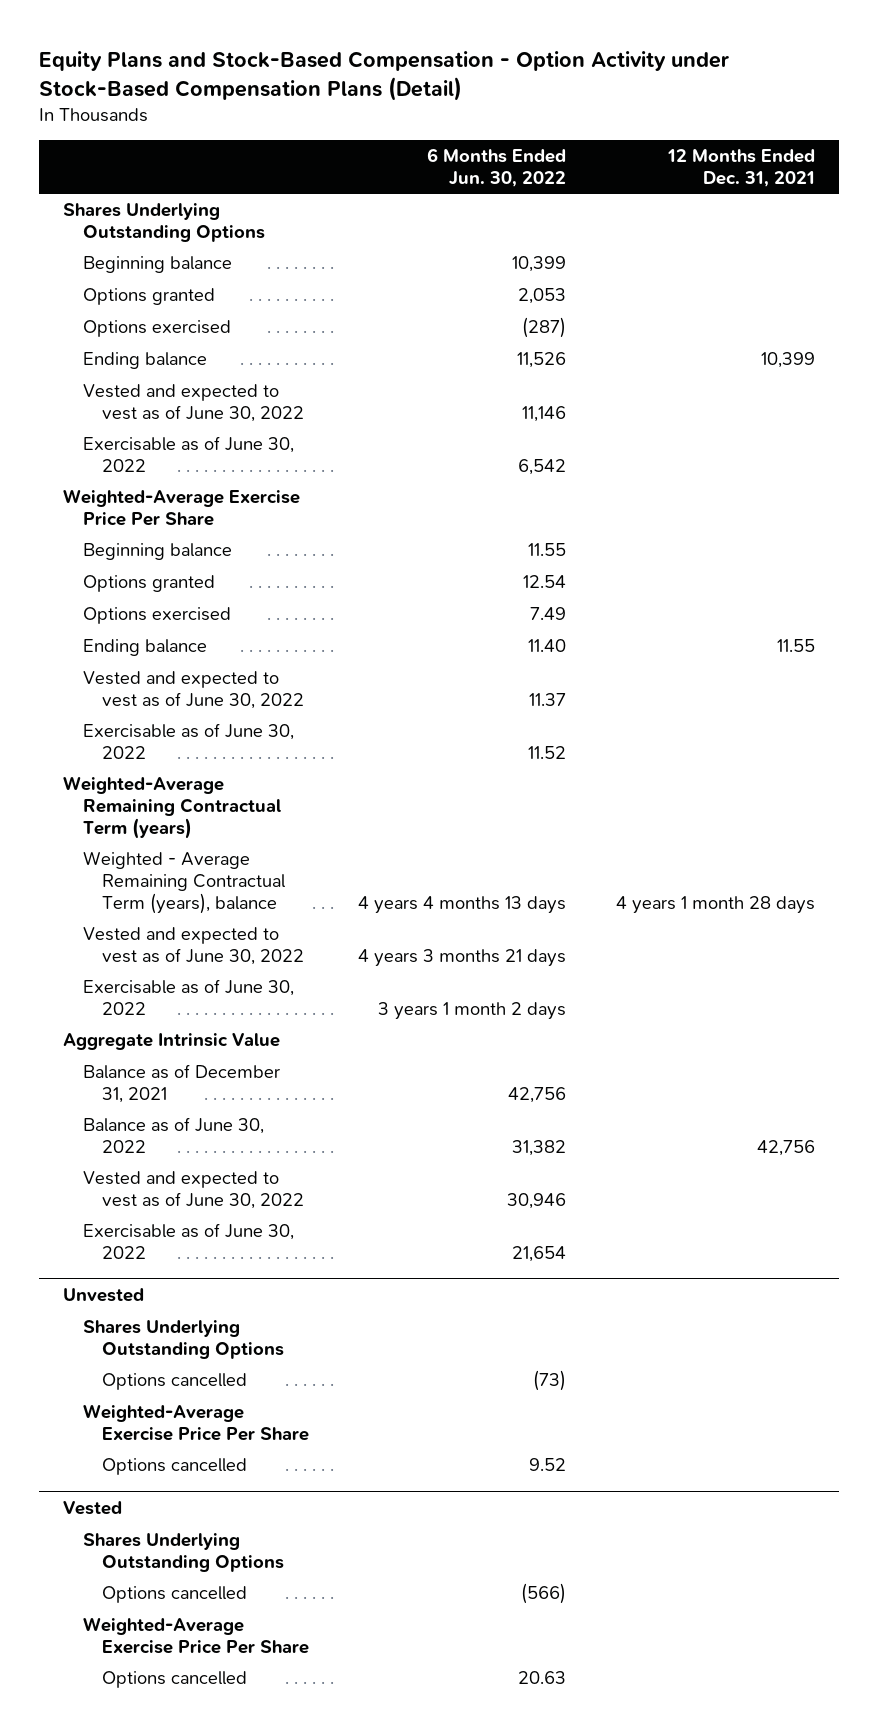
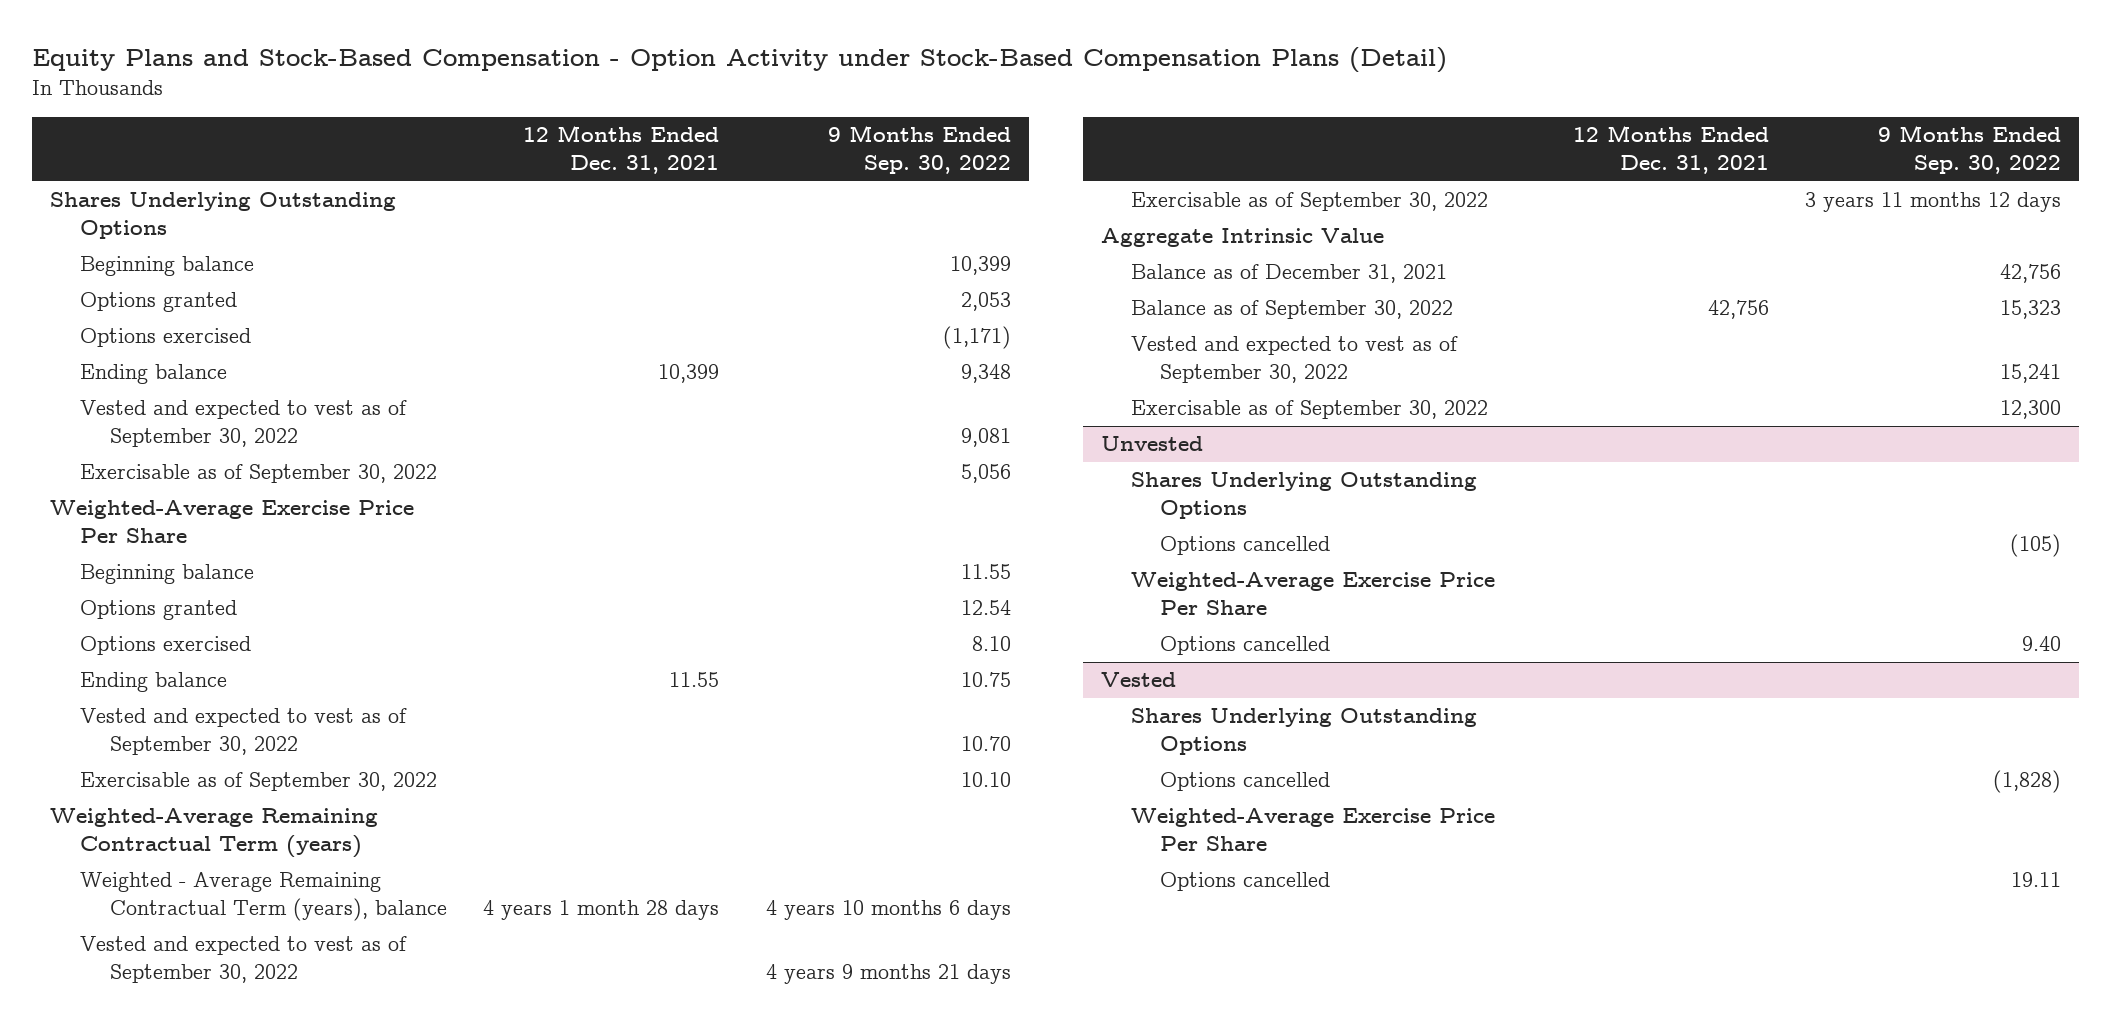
[427,147,567,187] 6 Months Ended Jun. 30, 2022 -> none
none -> [827,125,1011,175] 9 Months Ended Sep. 30, 2022
[82,384,305,422] Vested and expected to vest as of June 30, 2022 -> [80,400,408,448] Vested and expected to vest as of September 30, 2022
[82,436,294,472] Exercisable as of June 30, 2022 -> [80,464,438,484] Exercisable as of September 30, 2022
[82,671,305,709] Vested and expected to vest as of June 30, 2022 -> [80,708,408,756] Vested and expected to vest as of September 30, 2022
[82,723,294,759] Exercisable as of June 30, 2022 -> [80,772,438,792] Exercisable as of September 30, 2022
[82,927,305,965] Vested and expected to vest as of June 30, 2022 -> [80,936,408,984] Vested and expected to vest as of September 30, 2022
[82,979,294,1015] Exercisable as of June 30, 2022 -> [1130,192,1488,212] Exercisable as of September 30, 2022
[82,1117,264,1153] Balance as of June 30, 2022 -> [1130,300,1453,320] Balance as of September 30, 2022
[82,1171,305,1209] Vested and expected to vest as of June 30, 2022 -> [1130,336,1458,384] Vested and expected to vest as of September 30, 2022
[82,1223,294,1259] Exercisable as of June 30, 2022 -> [1130,400,1488,420] Exercisable as of September 30, 2022

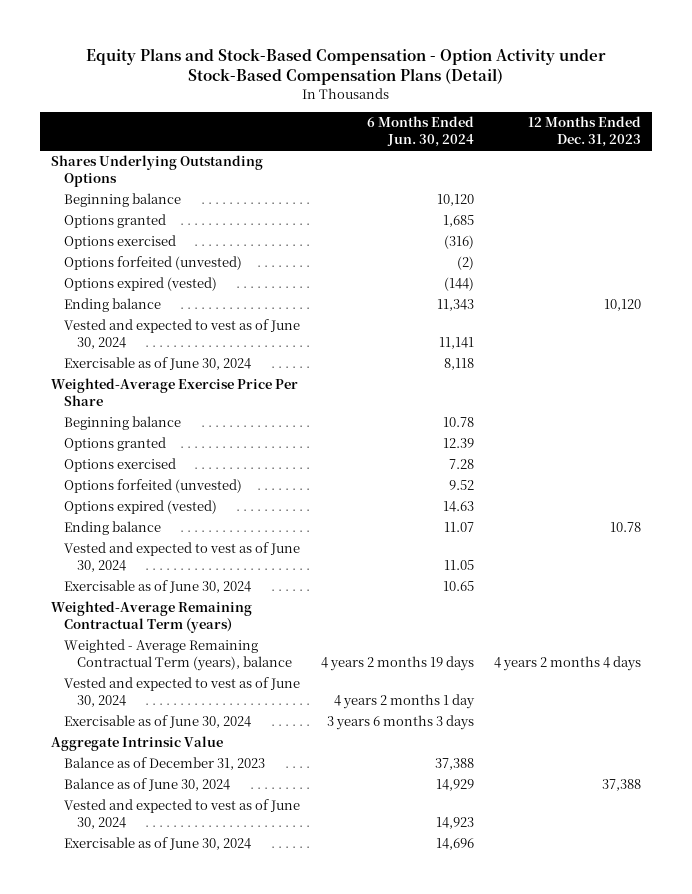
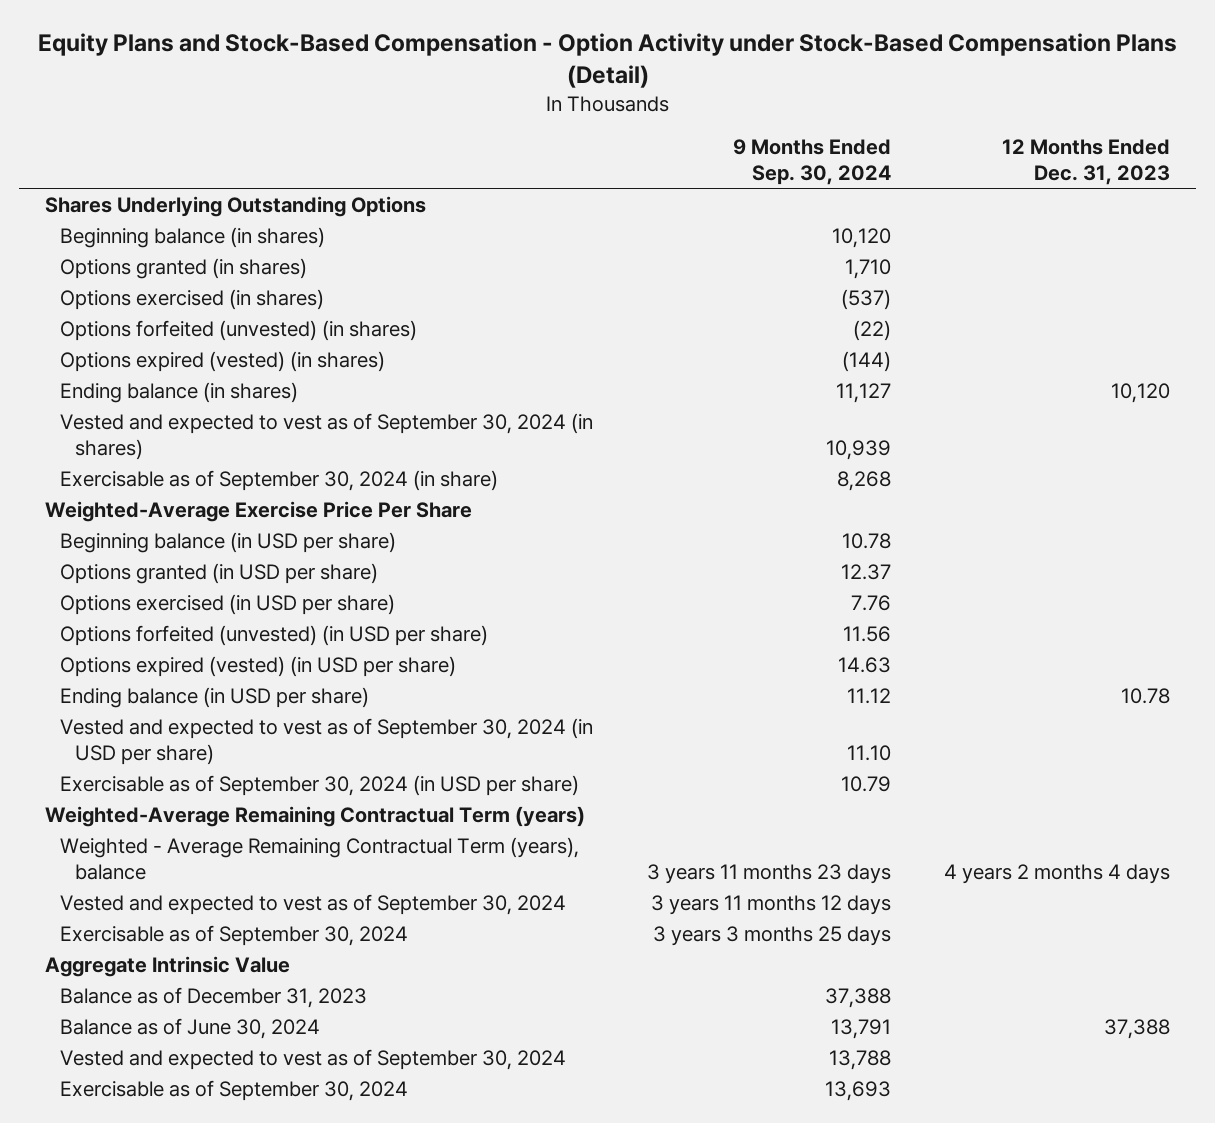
[366,116,474,148] 6 Months Ended Jun. 30, 2024 -> none
none -> [732,139,891,186] 9 Months Ended Sep. 30, 2024
[63,193,181,208] Beginning balance -> [60,226,326,248] Beginning balance (in shares)
[63,214,166,229] Options granted -> [60,257,308,279] Options granted (in shares)
[63,235,176,250] Options exercised -> [60,288,325,310] Options exercised (in shares)
[63,256,242,271] Options forfeited (unvested) -> [60,319,418,341] Options forfeited (unvested) (in shares)
[63,277,217,292] Options expired (vested) -> [60,350,386,372] Options expired (vested) (in shares)
[63,298,161,313] Ending balance -> [60,381,299,403] Ending balance (in shares)
[63,319,300,350] Vested and expected to vest as of June 30, 2024 -> [60,412,594,461] Vested and expected to vest as of September 30, 2024 (in shares)
[63,357,251,371] Exercisable as of June 30, 2024 -> [60,469,499,491] Exercisable as of September 30, 2024 (in share)
[63,416,181,431] Beginning balance -> [60,531,397,553] Beginning balance (in USD per share)
[63,437,166,452] Options granted -> [60,562,379,584] Options granted (in USD per share)
[63,458,176,473] Options exercised -> [60,593,396,615] Options exercised (in USD per share)
[63,479,242,494] Options forfeited (unvested) -> [60,624,489,646] Options forfeited (unvested) (in USD per share)
[63,500,217,515] Options expired (vested) -> [60,655,457,677] Options expired (vested) (in USD per share)
[63,521,161,536] Ending balance -> [60,686,370,708] Ending balance (in USD per share)
[63,542,300,573] Vested and expected to vest as of June 30, 2024 -> [60,717,594,766] Vested and expected to vest as of September 30, 2024 (in USD per share)
[63,580,251,594] Exercisable as of June 30, 2024 -> [60,774,580,796] Exercisable as of September 30, 2024 (in USD per share)
[63,677,300,708] Vested and expected to vest as of June 30, 2024 -> [60,893,567,915] Vested and expected to vest as of September 30, 2024
[63,715,251,729] Exercisable as of June 30, 2024 -> [60,924,409,946] Exercisable as of September 30, 2024
[63,799,300,830] Vested and expected to vest as of June 30, 2024 -> [60,1048,567,1070] Vested and expected to vest as of September 30, 2024
[63,837,251,851] Exercisable as of June 30, 2024 -> [60,1079,409,1101] Exercisable as of September 30, 2024

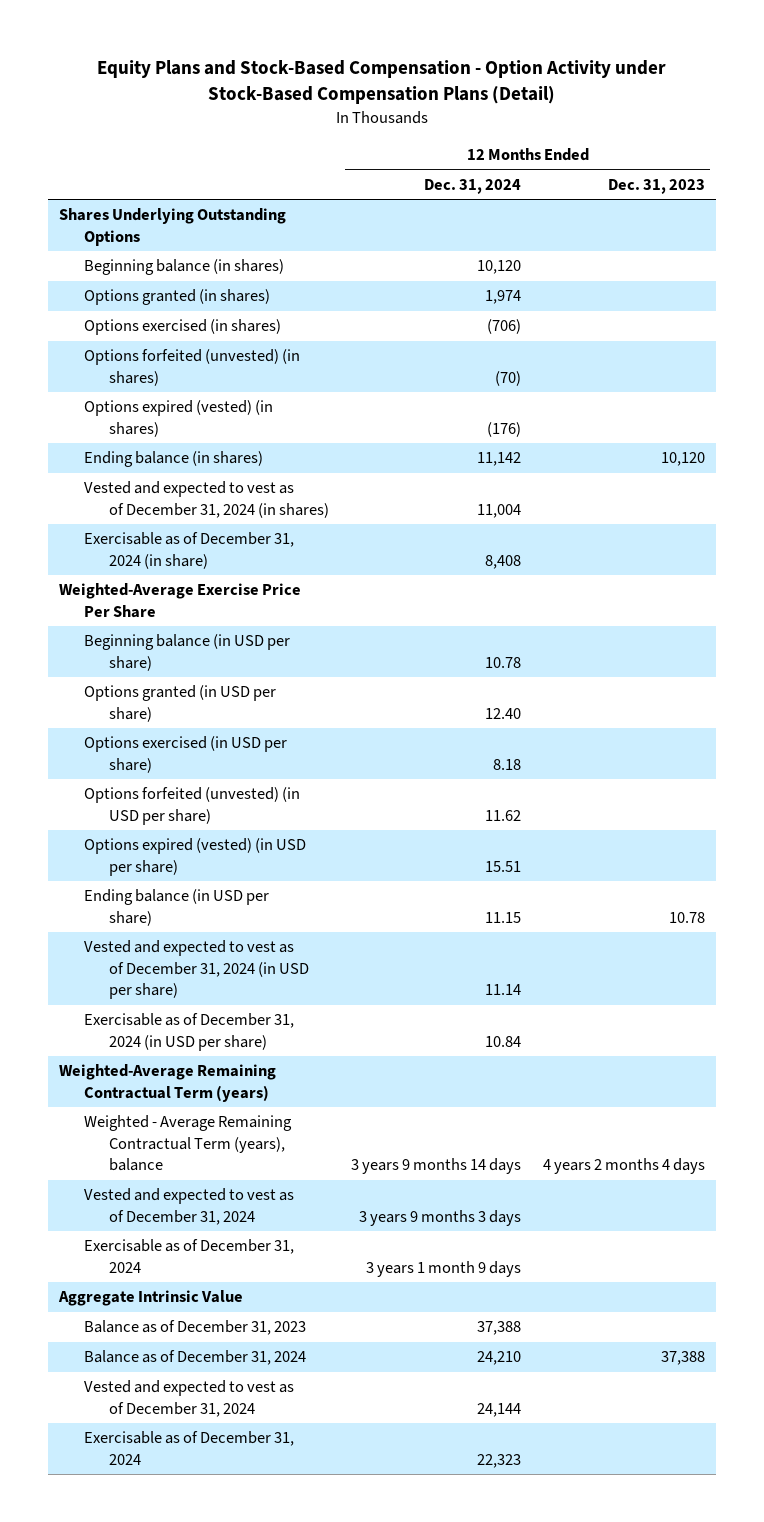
[732,139,891,186] 9 Months Ended Sep. 30, 2024 -> none
none -> [423,178,521,194] Dec. 31, 2024
[60,412,594,461] Vested and expected to vest as of September 30, 2024 (in shares) -> [83,481,329,518] Vested and expected to vest as of December 31, 2024 (in shares)
[60,469,499,491] Exercisable as of September 30, 2024 (in share) -> [83,532,294,569] Exercisable as of December 31, 2024 (in share)
[60,717,594,766] Vested and expected to vest as of September 30, 2024 (in USD per share) -> [83,940,309,1000] Vested and expected to vest as of December 31, 2024 (in USD per share)
[60,774,580,796] Exercisable as of September 30, 2024 (in USD per share) -> [83,1013,294,1051] Exercisable as of December 31, 2024 (in USD per share)
[60,893,567,915] Vested and expected to vest as of September 30, 2024 -> [83,1188,294,1225] Vested and expected to vest as of December 31, 2024
[60,924,409,946] Exercisable as of September 30, 2024 -> [83,1239,294,1273] Exercisable as of December 31, 2024
[60,1017,321,1039] Balance as of June 30, 2024 -> [83,1350,306,1366] Balance as of December 31, 2024
[60,1048,567,1070] Vested and expected to vest as of September 30, 2024 -> [83,1380,294,1417] Vested and expected to vest as of December 31, 2024
[60,1079,409,1101] Exercisable as of September 30, 2024 -> [83,1431,294,1465] Exercisable as of December 31, 2024

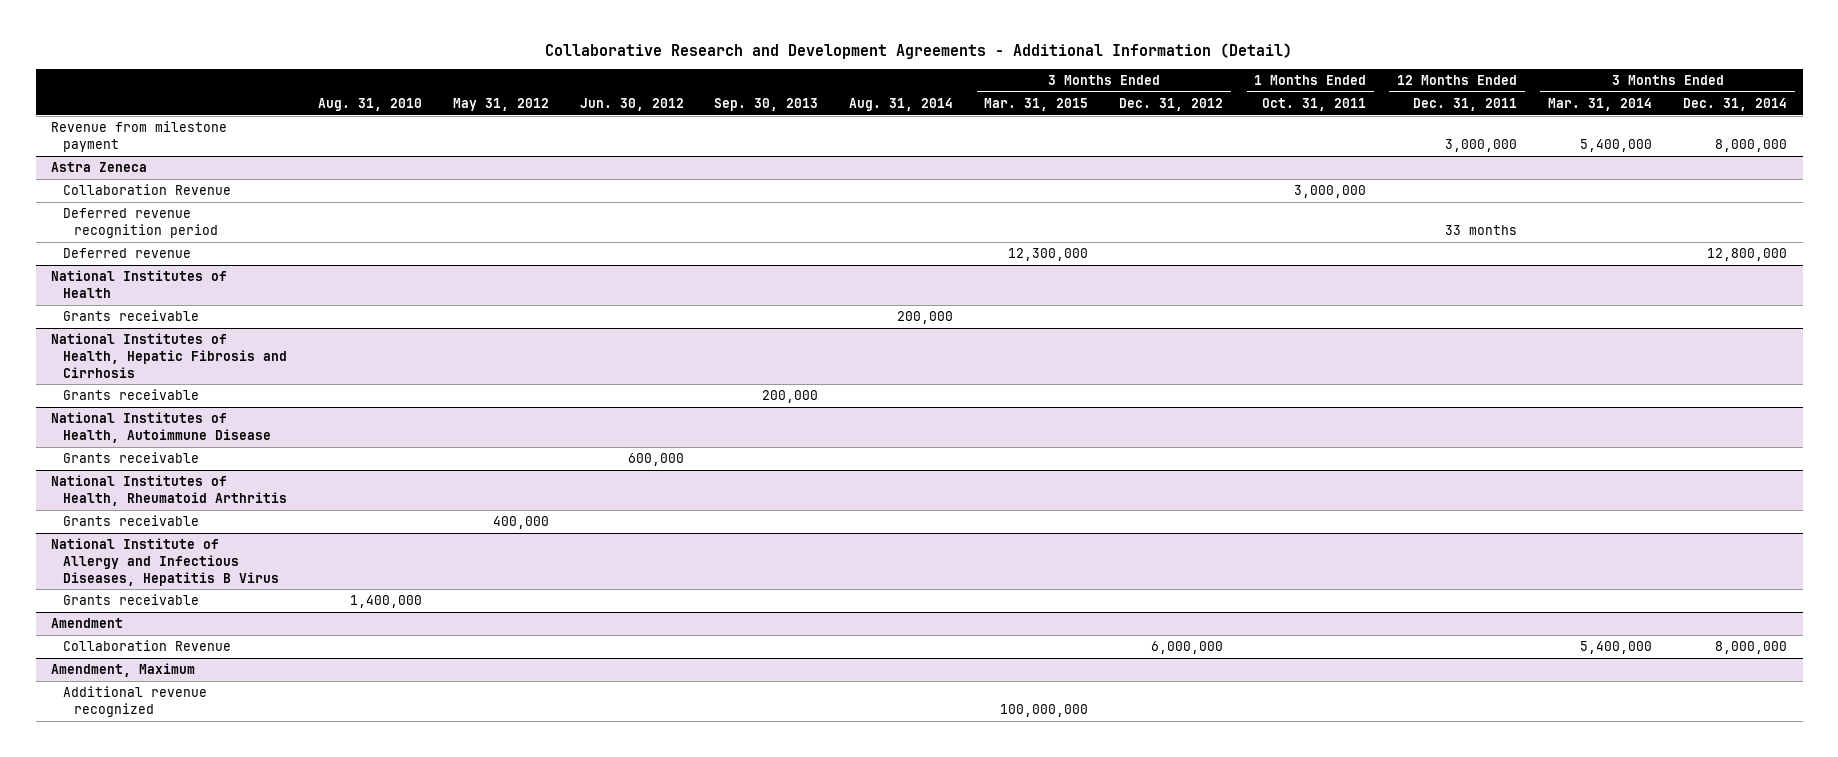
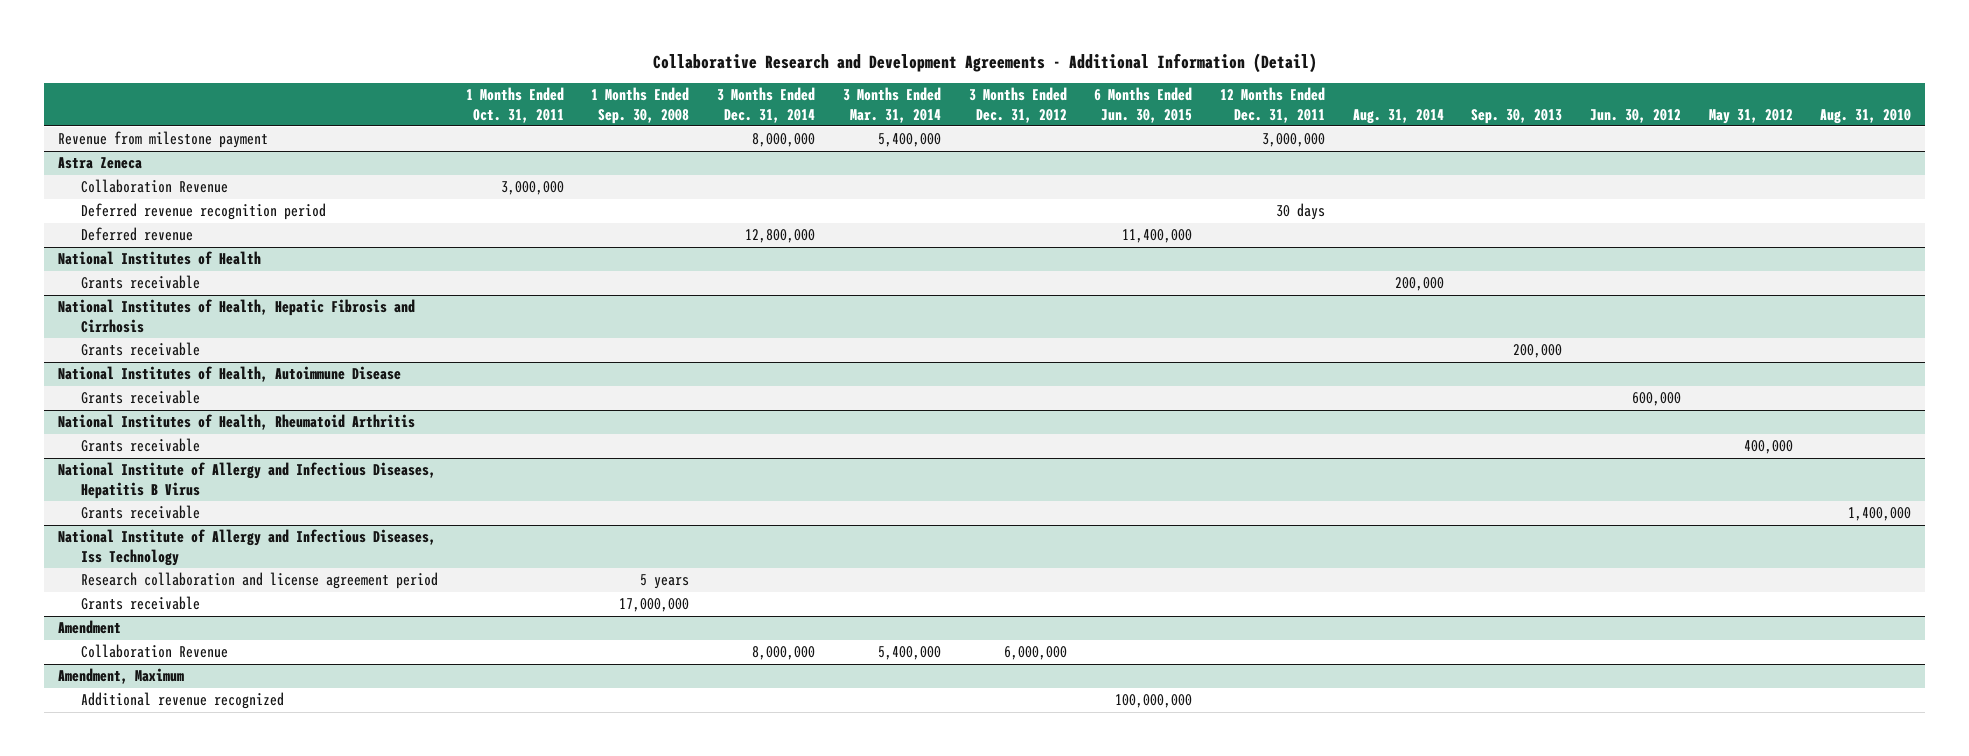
[984,98,1089,112] Mar. 31, 2015 -> none
none -> [591,87,690,124] 1 Months Ended Sep. 30, 2008
none -> [1094,87,1193,123] 6 Months Ended Jun. 30, 2015
[1445,224,1518,235] 33 months -> [1275,203,1325,221] 30 days
none -> [57,529,436,566] National Institute of Allergy and Infectious Diseases, Iss Technology
none -> [80,572,438,590] Research collaboration and license agreement period
none -> [80,596,200,611] Grants receivable

